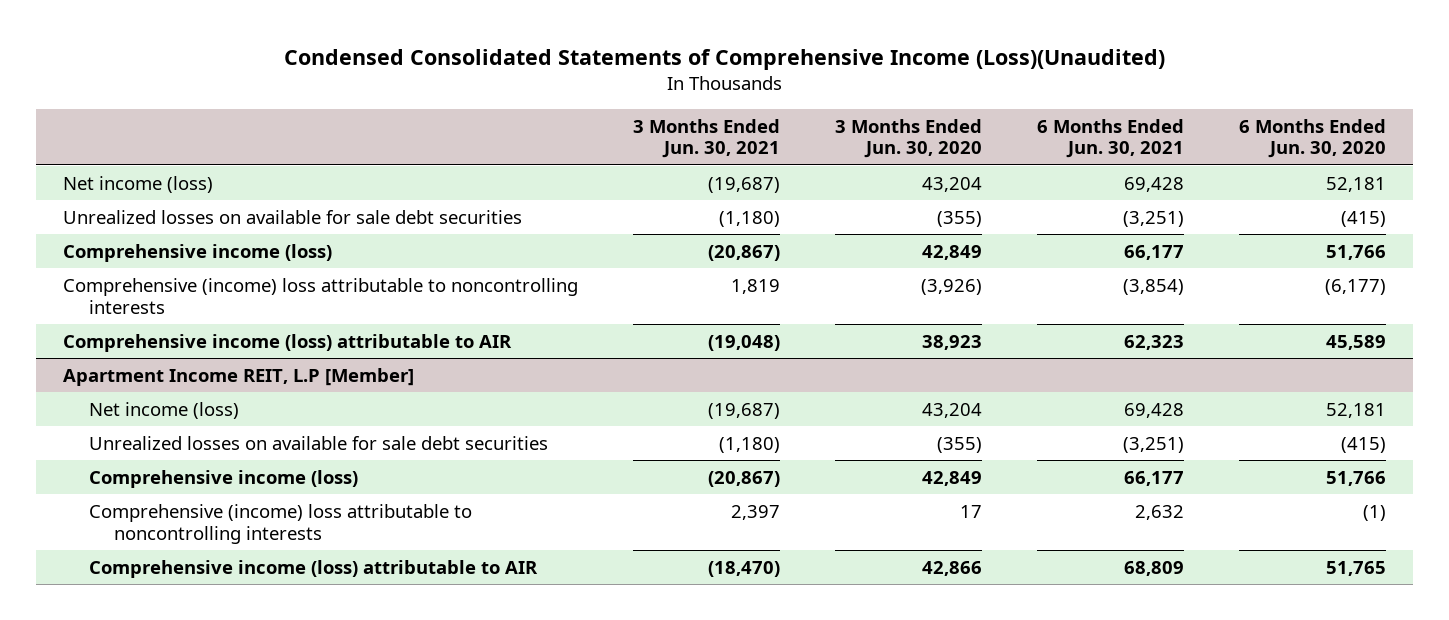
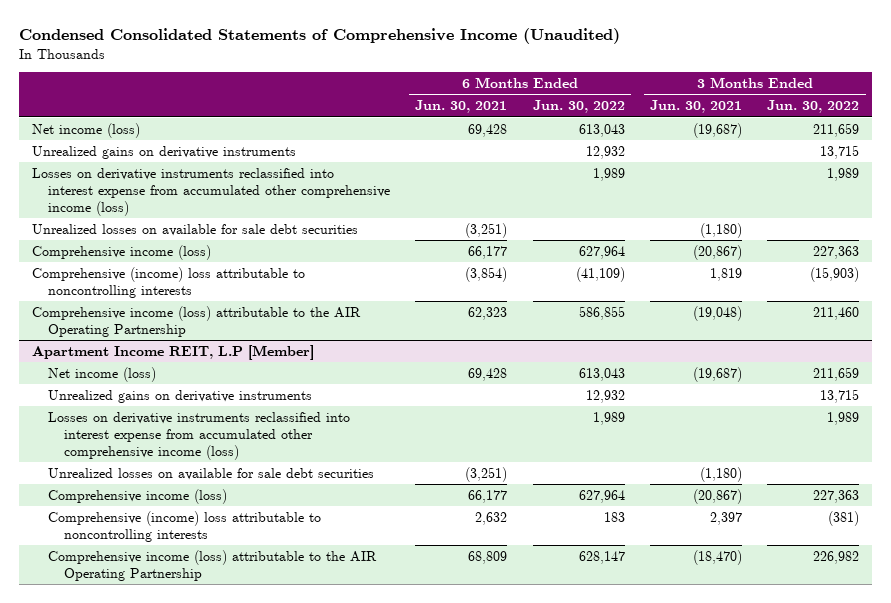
[283,48,1165,70] Condensed Consolidated Statements of Comprehensive Income (Loss)(Unaudited) -> [19,28,621,45] Condensed Consolidated Statements of Comprehensive Income (Unaudited)
[835,118,983,159] 3 Months Ended Jun. 30, 2020 -> none
[1239,118,1387,159] 6 Months Ended Jun. 30, 2020 -> none
none -> [532,100,625,114] Jun. 30, 2022
none -> [767,100,860,114] Jun. 30, 2022
none -> [31,145,296,159] Unrealized gains on derivative instruments
none -> [31,167,390,216] Losses on derivative instruments reclassified into interest expense from accumulated other comprehensive income (loss)
[63,333,513,352] Comprehensive income (loss) attributable to AIR -> [31,305,361,337] Comprehensive income (loss) attributable to the AIR Operating Partnership
none -> [47,389,312,403] Unrealized gains on derivative instruments
none -> [47,411,350,460] Losses on derivative instruments reclassified into interest expense from accumulated other comprehensive income (loss)
[88,559,538,578] Comprehensive income (loss) attributable to AIR -> [47,549,377,581] Comprehensive income (loss) attributable to the AIR Operating Partnership

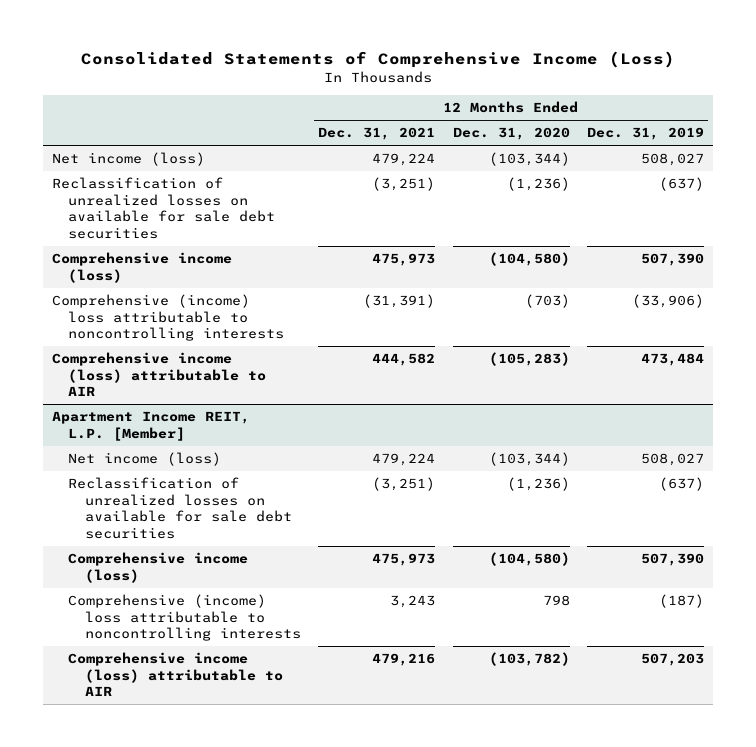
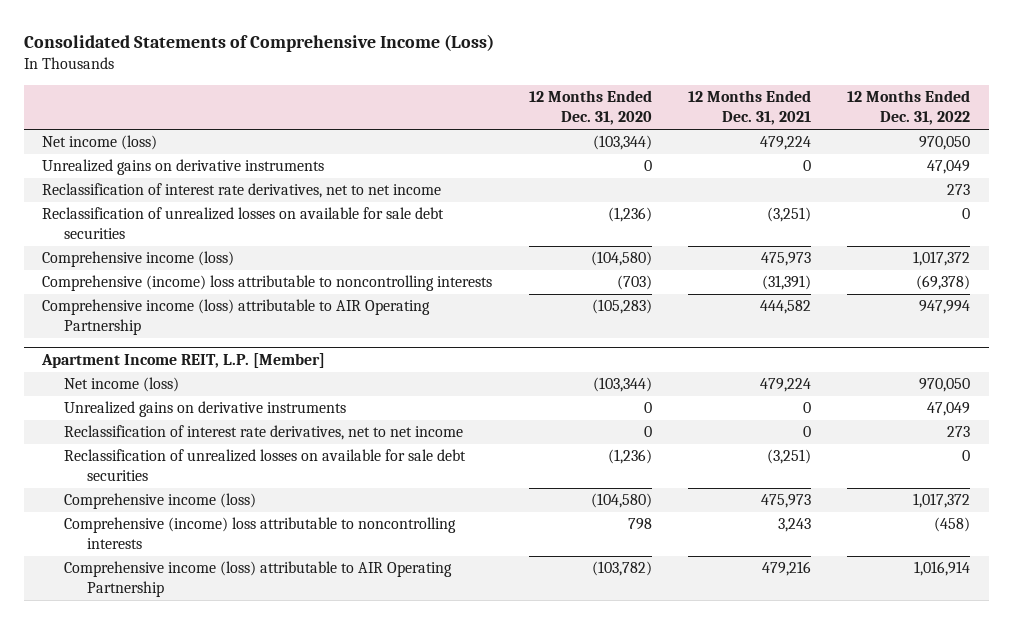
[587,127,705,141] Dec. 31, 2019 -> none
none -> [847,90,971,126] 12 Months Ended Dec. 31, 2022
none -> [42,159,325,176] Unrealized gains on derivative instruments
none -> [42,183,442,199] Reclassification of interest rate derivatives, net to net income
[51,352,267,397] Comprehensive income (loss) attributable to AIR -> [42,299,431,336] Comprehensive income (loss) attributable to AIR Operating Partnership
none -> [64,401,347,418] Unrealized gains on derivative instruments
none -> [64,425,464,441] Reclassification of interest rate derivatives, net to net income
[68,652,283,697] Comprehensive income (loss) attributable to AIR -> [64,561,453,598] Comprehensive income (loss) attributable to AIR Operating Partnership

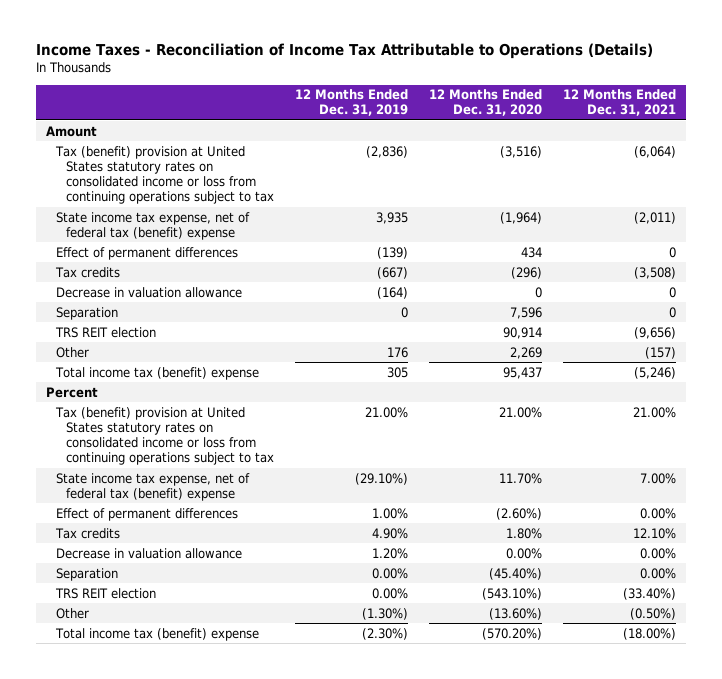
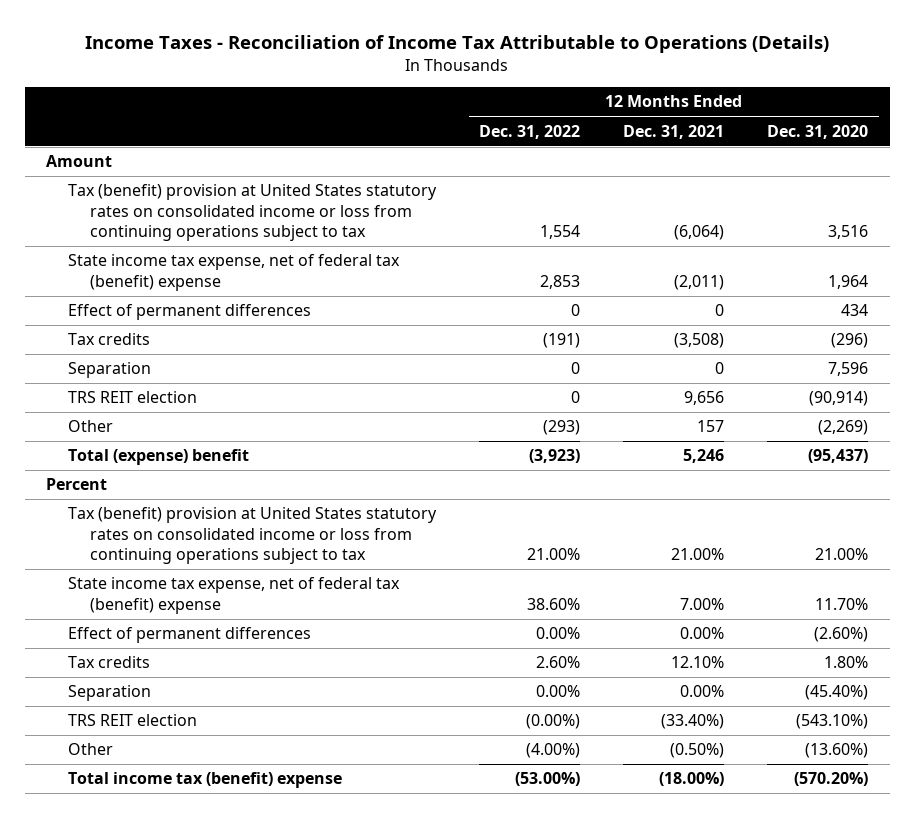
[294,89,408,117] 12 Months Ended Dec. 31, 2019 -> none
none -> [479,124,581,139] Dec. 31, 2022
[499,145,542,158] (3,516) -> [828,225,869,240] 3,516
[499,211,542,224] (1,964) -> [828,274,869,289] 1,964
[55,286,242,298] Decrease in valuation allowance -> none
[502,326,542,339] 90,914 -> [809,391,869,407] (90,914)
[633,326,676,339] (9,656) -> [684,391,725,406] 9,656
[509,346,542,359] 2,269 -> [818,420,869,436] (2,269)
[644,346,676,359] (157) -> [697,420,725,433] 157
[54,366,259,380] Total income tax (benefit) expense -> [68,449,250,466] Total (expense) benefit
[502,366,542,379] 95,437 -> [808,449,869,464] (95,437)
[633,366,676,379] (5,246) -> [683,449,725,464] 5,246
[55,547,242,559] Decrease in valuation allowance -> none

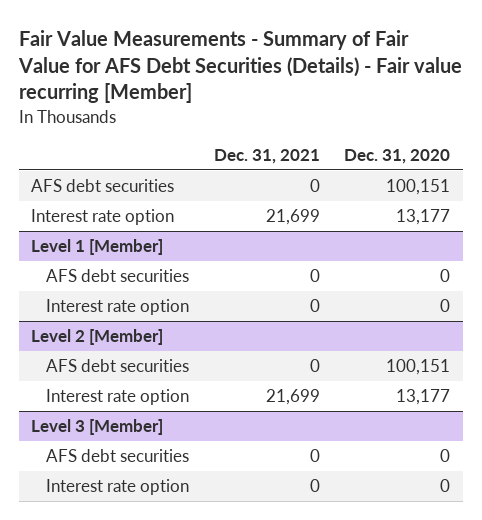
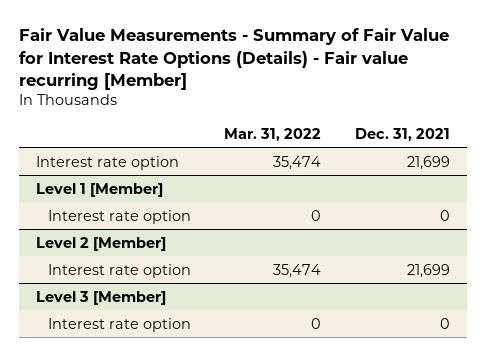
[18,29,463,104] Fair Value Measurements - Summary of Fair Value for AFS Debt Securities (Details) - Fair value recurring [Member] -> [18,28,449,90] Fair Value Measurements - Summary of Fair Value for Interest Rate Options (Details) - Fair value recurring [Member]
[344,149,451,165] Dec. 31, 2020 -> none
none -> [224,127,322,141] Mar. 31, 2022
[31,179,175,193] AFS debt securities -> none
[45,269,189,283] AFS debt securities -> none
[45,359,189,373] AFS debt securities -> none
[45,449,189,463] AFS debt securities -> none

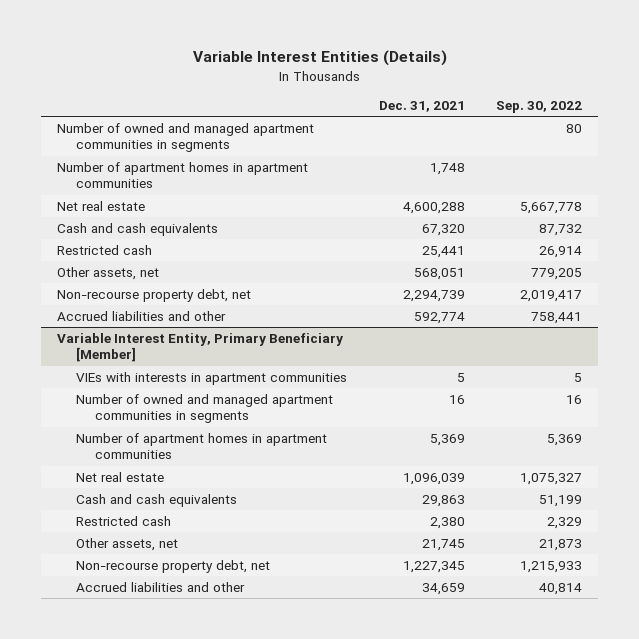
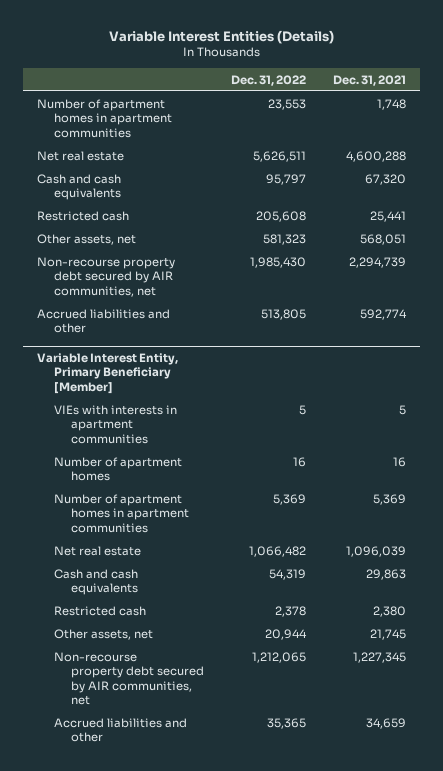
[496,100,583,113] Sep. 30, 2022 -> none
none -> [231,74,307,86] Dec. 31, 2022
[56,122,314,153] Number of owned and managed apartment communities in segments -> none
[56,288,251,302] Non-recourse property debt, net -> [36,256,175,297] Non-recourse property debt secured by AIR communities, net
[75,393,333,424] Number of owned and managed apartment communities in segments -> [53,456,182,482] Number of apartment homes
[75,559,270,573] Non-recourse property debt, net -> [53,651,204,706] Non-recourse property debt secured by AIR communities, net

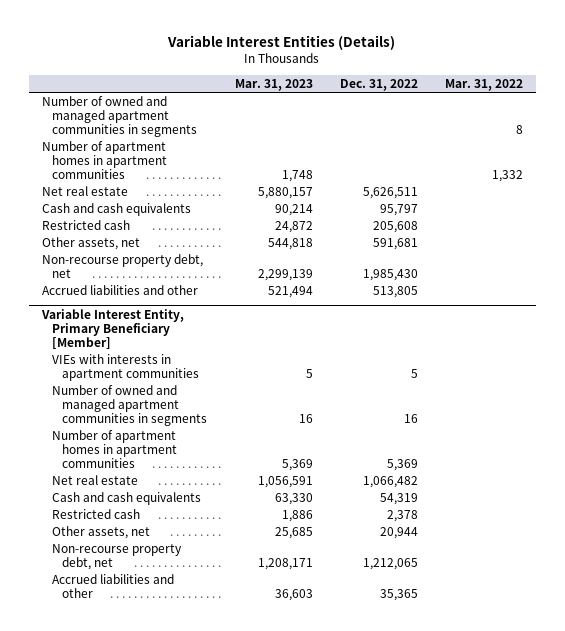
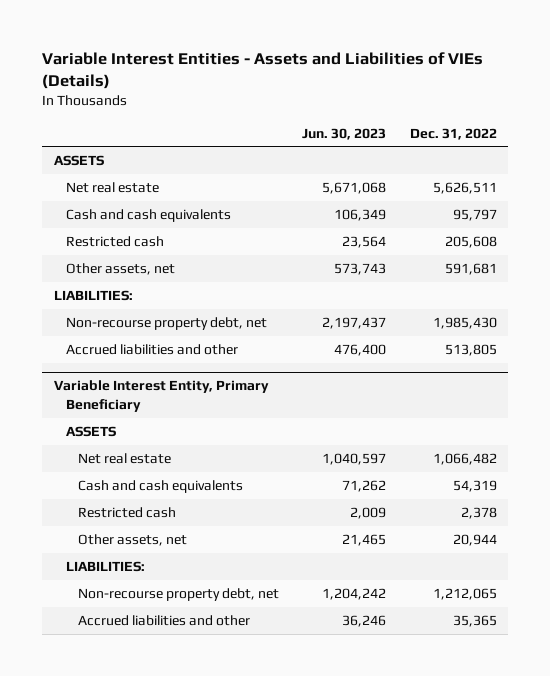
[167,35,396,51] Variable Interest Entities (Details) -> [41,51,483,90] Variable Interest Entities - Assets and Liabilities of VIEs (Details)
[234,78,313,91] Mar. 31, 2023 -> none
[444,78,523,91] Mar. 31, 2022 -> none
none -> [302,127,387,140] Jun. 30, 2023
[42,95,198,137] Number of owned and managed apartment communities in segments -> none
[42,140,168,179] Number of apartment homes in apartment communities -> none
none -> [53,155,104,167] ASSETS
none -> [53,290,133,302] LIABILITIES:
[52,353,200,381] VIEs with interests in apartment communities -> none
[52,384,208,426] Number of owned and managed apartment communities in segments -> none
[52,429,178,468] Number of apartment homes in apartment communities -> none
[41,308,185,349] Variable Interest Entity, Primary Beneficiary [Member] -> [53,380,269,412] Variable Interest Entity, Primary Beneficiary
none -> [65,426,116,438] ASSETS
none -> [65,561,145,573] LIABILITIES:

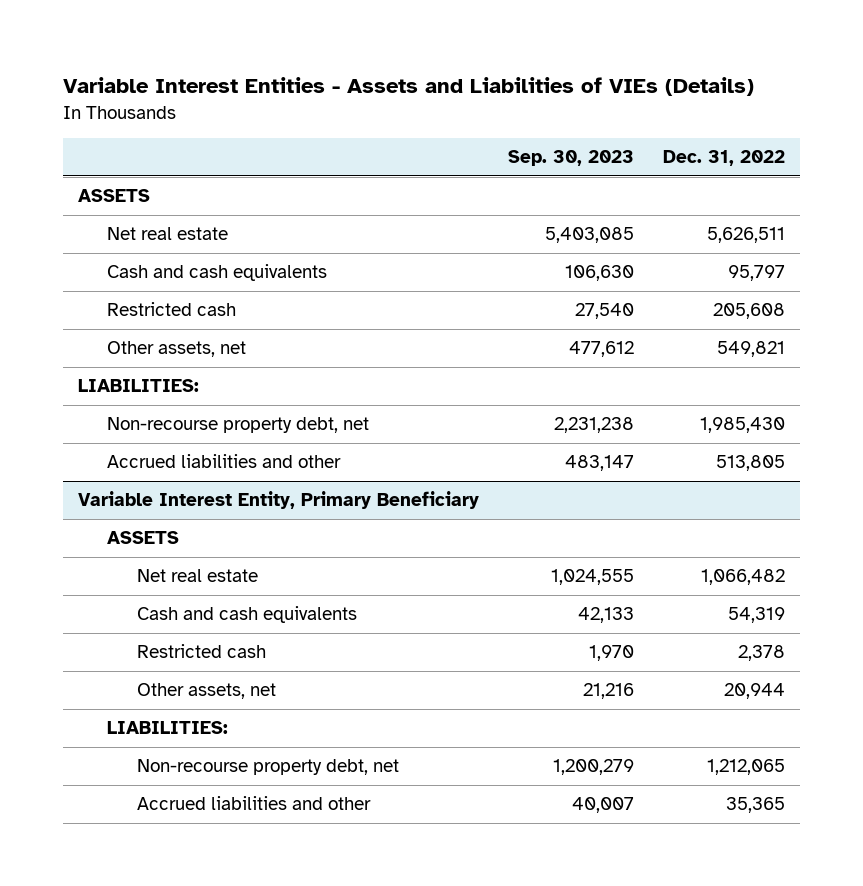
[302,127,387,140] Jun. 30, 2023 -> none
none -> [507,150,634,167] Sep. 30, 2023
[444,263,497,276] 591,681 -> [717,341,786,358] 549,821

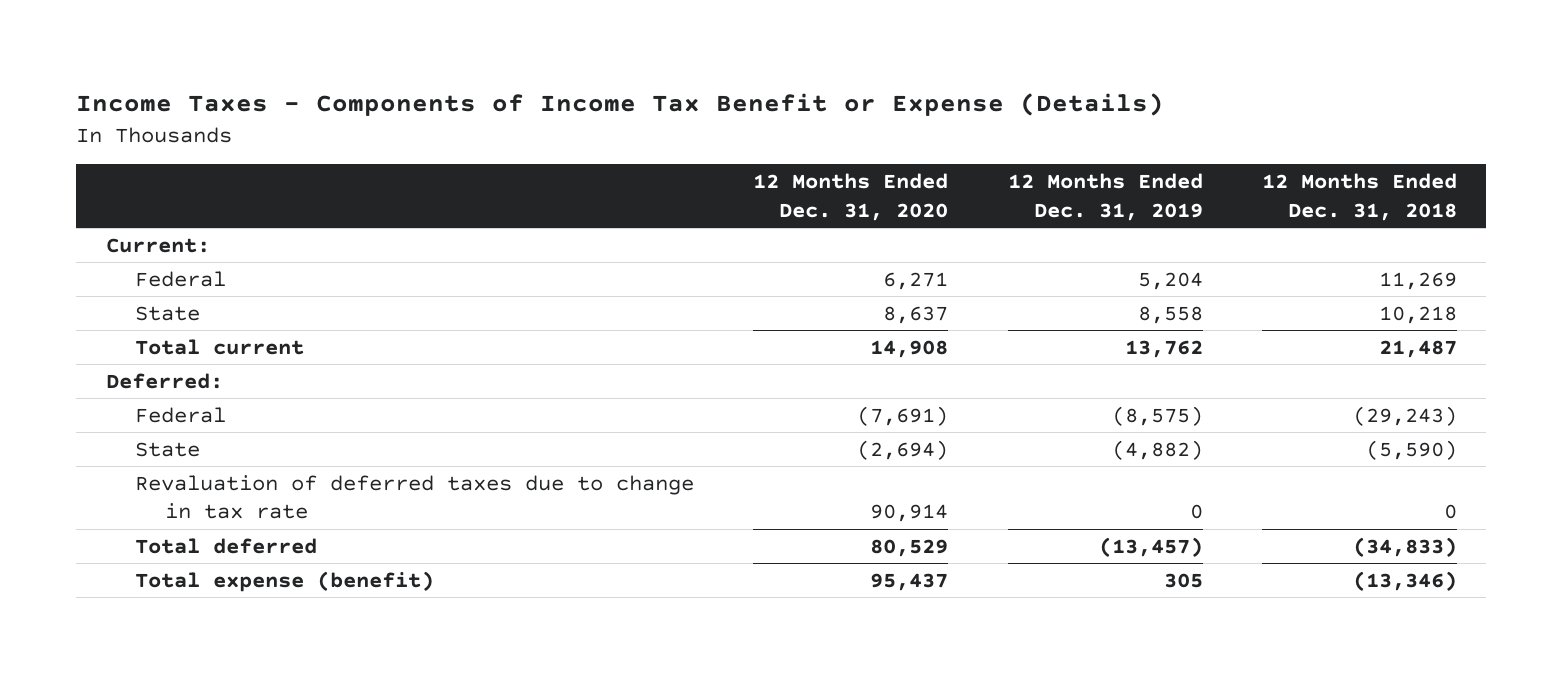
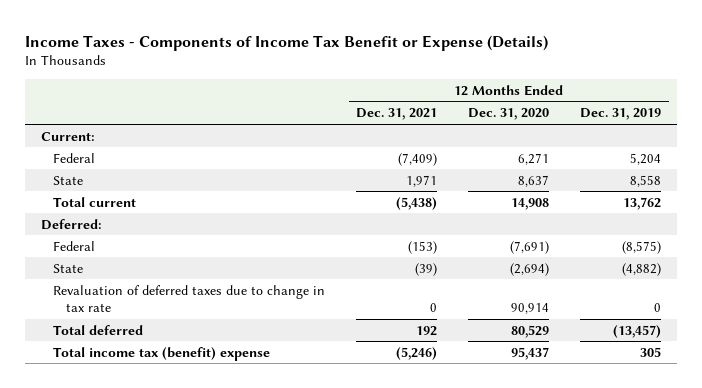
[1261,172,1457,221] 12 Months Ended Dec. 31, 2018 -> none
none -> [356,108,438,121] Dec. 31, 2021
[135,570,435,592] Total expense (benefit) -> [53,346,271,361] Total income tax (benefit) expense

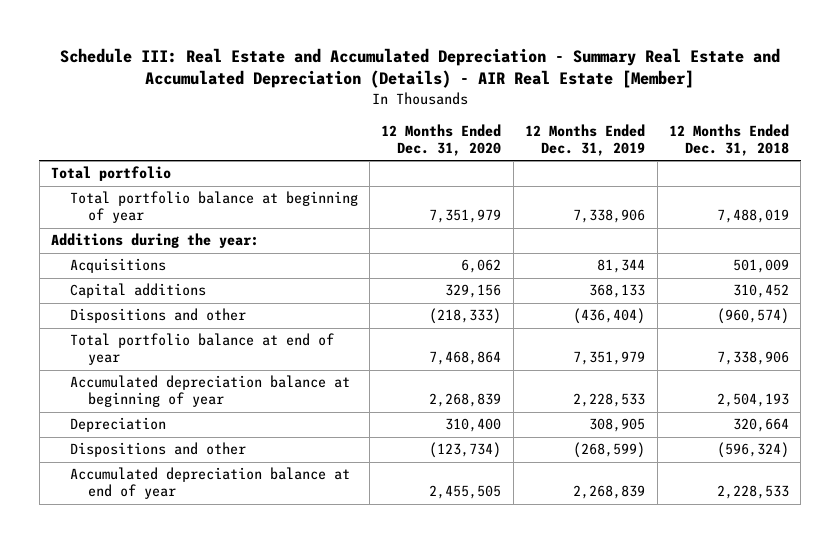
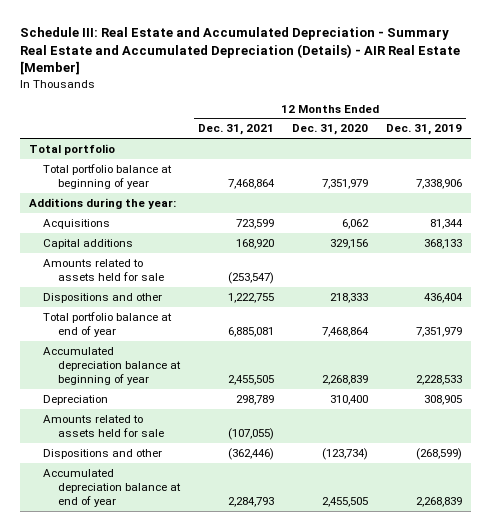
[669,124,790,156] 12 Months Ended Dec. 31, 2018 -> none
none -> [198,124,275,136] Dec. 31, 2021
none -> [43,258,165,281] Amounts related to assets held for sale
[429,308,502,325] (218,333) -> [329,292,368,303] 218,333
[573,308,646,325] (436,404) -> [423,292,463,303] 436,404
none -> [43,414,165,437] Amounts related to assets held for sale

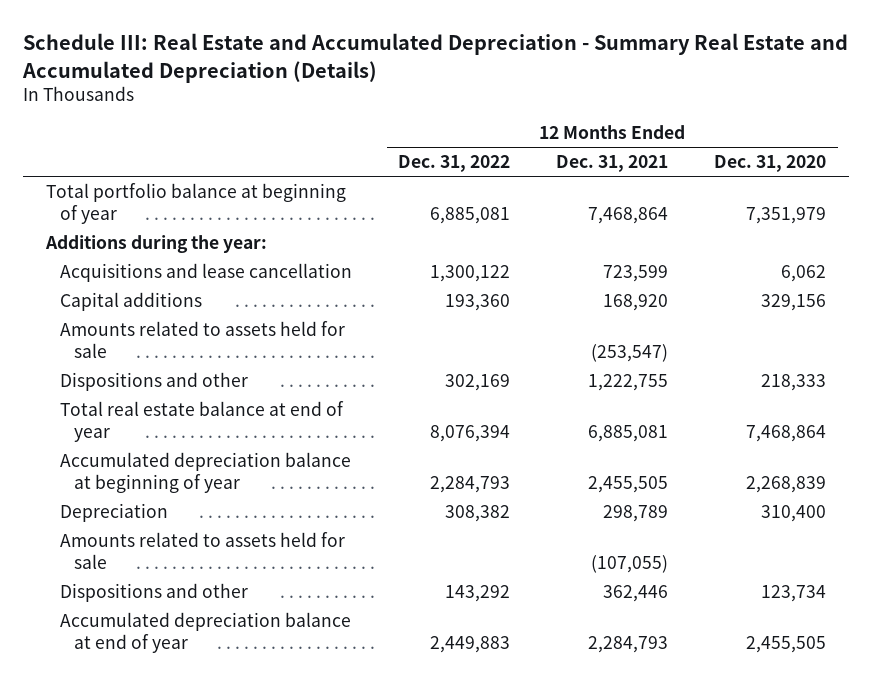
[19,27,460,76] Schedule III: Real Estate and Accumulated Depreciation - Summary Real Estate and Accumulated Depreciation (Details) - AIR Real Estate [Member] -> [22,33,849,83] Schedule III: Real Estate and Accumulated Depreciation - Summary Real Estate and Accumulated Depreciation (Details)
[385,124,462,136] Dec. 31, 2019 -> none
none -> [398,155,511,173] Dec. 31, 2022
[28,143,115,155] Total portfolio -> none
[43,218,111,229] Acquisitions -> [60,262,353,282] Acquisitions and lease cancellation
[43,311,173,337] Total portfolio balance at end of year -> [60,400,345,442] Total real estate balance at end of year
[228,447,275,460] (362,446) -> [603,584,669,602] 362,446
[321,447,368,460] (123,734) -> [761,584,827,602] 123,734

